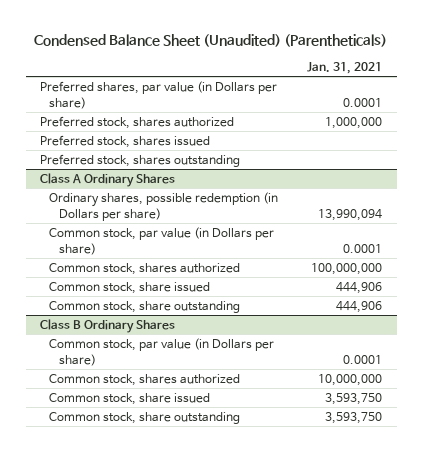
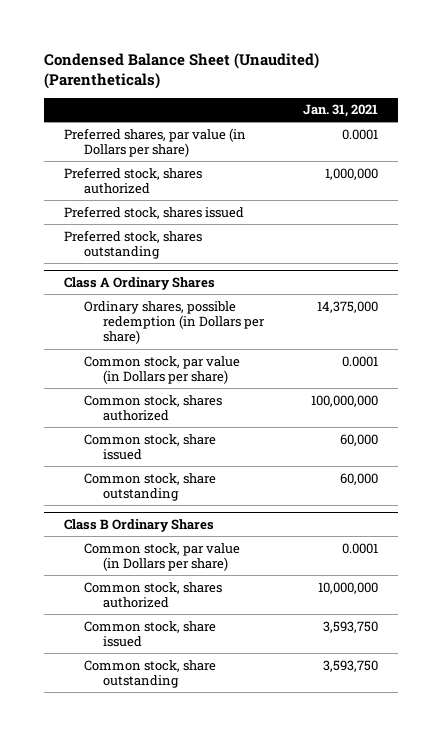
[318,208,383,221] 13,990,094 -> [317,300,379,313] 14,375,000
[336,281,383,294] 444,906 -> [340,433,379,446] 60,000
[336,300,383,313] 444,906 -> [340,472,379,485] 60,000

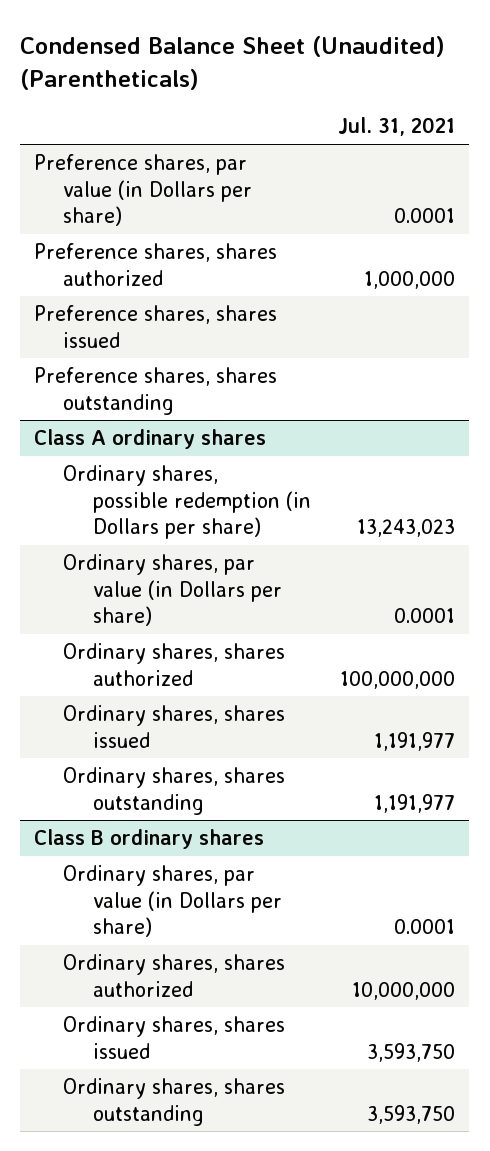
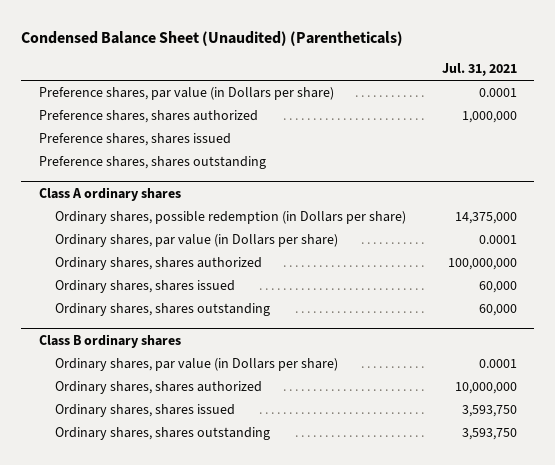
[357,518,456,537] 13,243,023 -> [454,212,517,225] 14,375,000
[374,731,456,751] 1,191,977 -> [478,281,517,294] 60,000
[374,793,456,813] 1,191,977 -> [478,304,517,317] 60,000

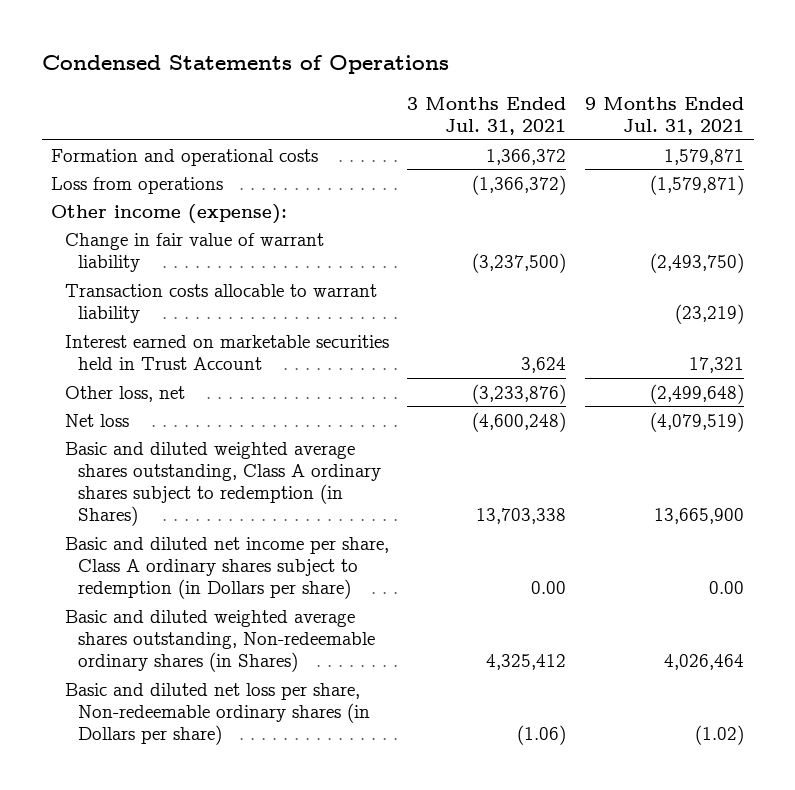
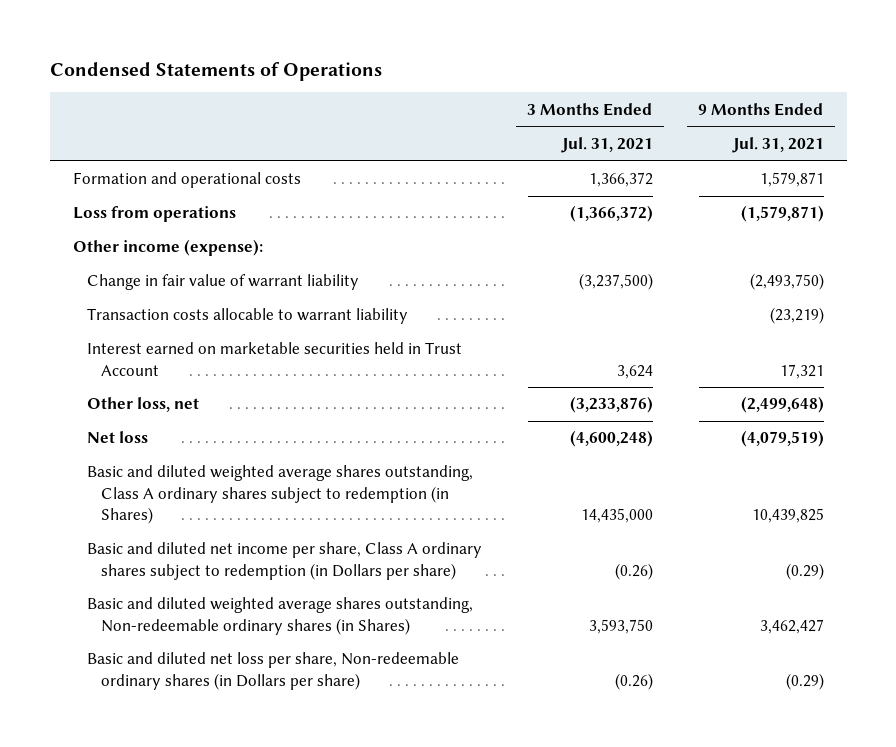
[476,508,567,525] 13,703,338 -> [580,508,653,524] 14,435,000
[654,508,745,525] 13,665,900 -> [751,508,824,524] 10,439,825
[531,581,567,595] 0.00 -> [614,562,653,580] (0.26)
[709,581,745,595] 0.00 -> [785,562,824,580] (0.29)
[486,654,567,671] 4,325,412 -> [588,618,653,634] 3,593,750
[664,654,745,671] 4,026,464 -> [759,618,824,634] 3,462,427
[517,725,567,746] (1.06) -> [614,672,653,690] (0.26)
[695,725,745,746] (1.02) -> [785,672,824,690] (0.29)

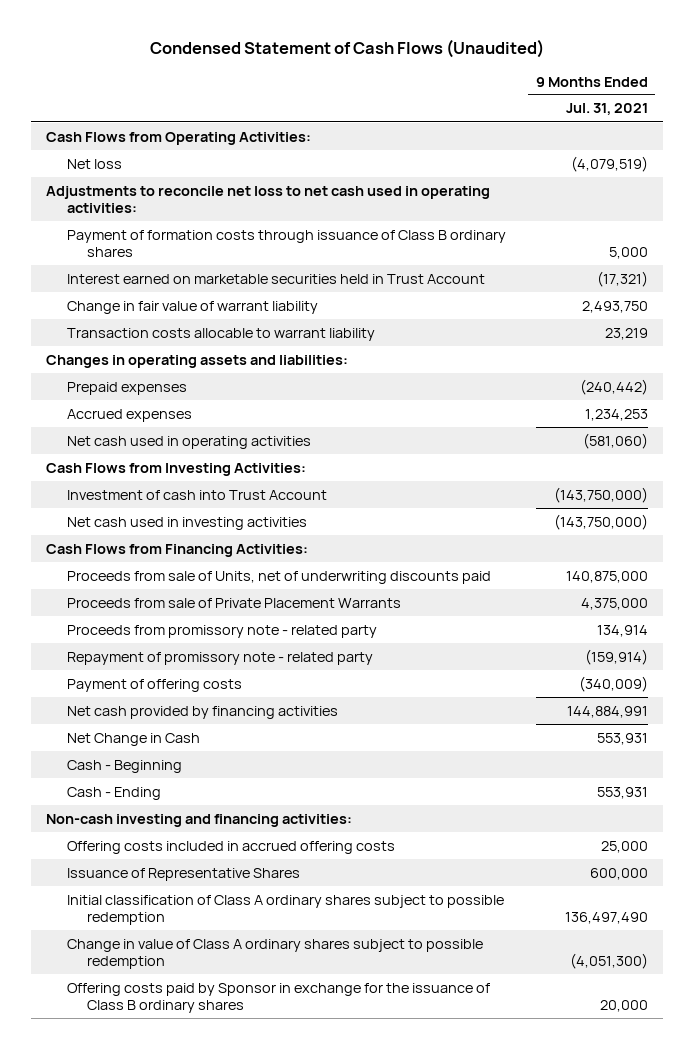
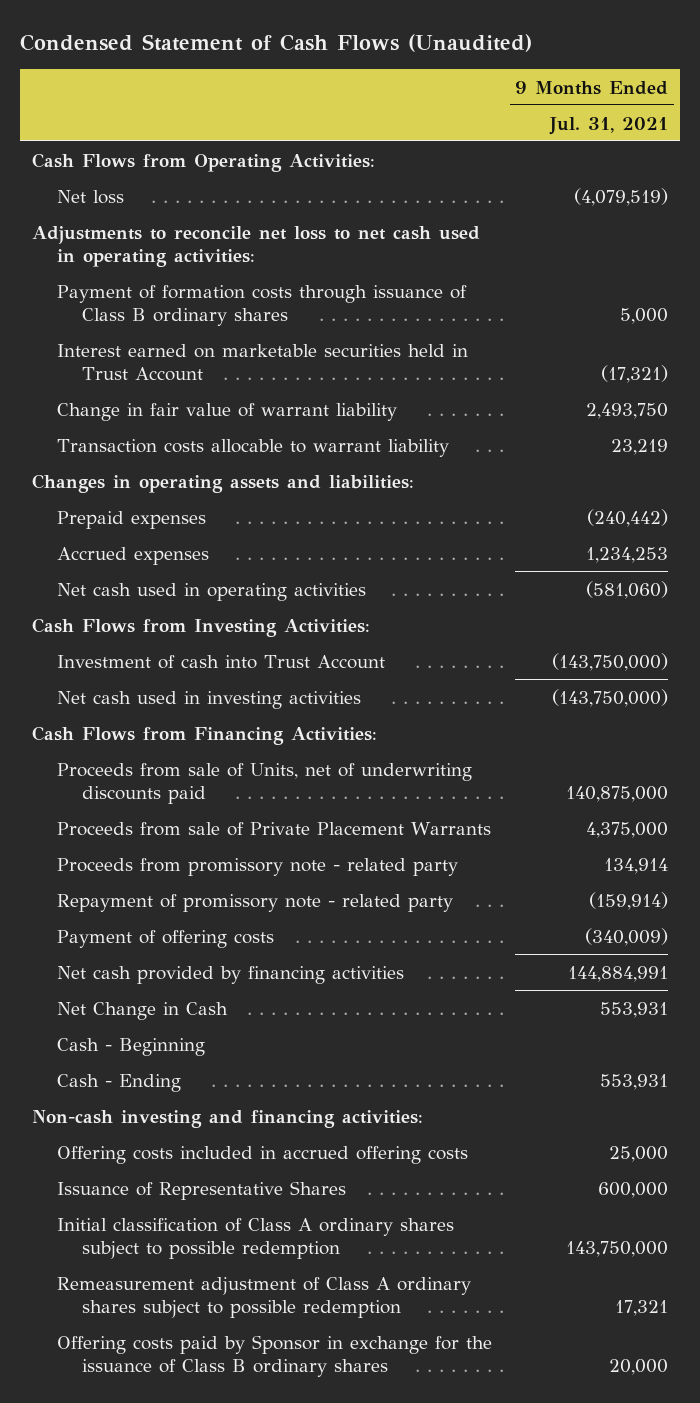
[564,911,648,924] 136,497,490 -> [566,1240,669,1257] 143,750,000
[66,938,483,969] Change in value of Class A ordinary shares subject to possible redemption -> [56,1276,471,1318] Remeasurement adjustment of Class A ordinary shares subject to possible redemption
[569,952,648,969] (4,051,300) -> [615,1299,669,1316] 17,321

